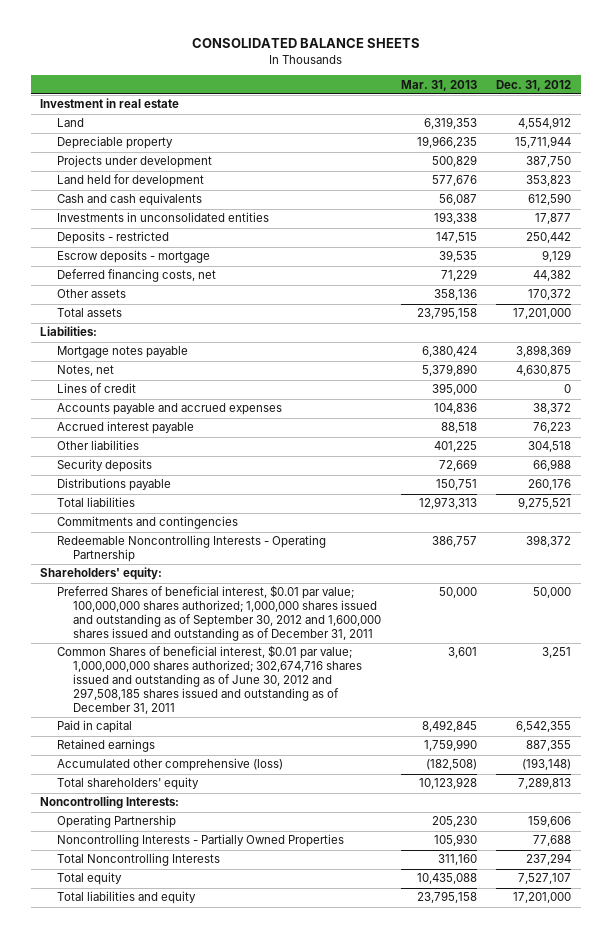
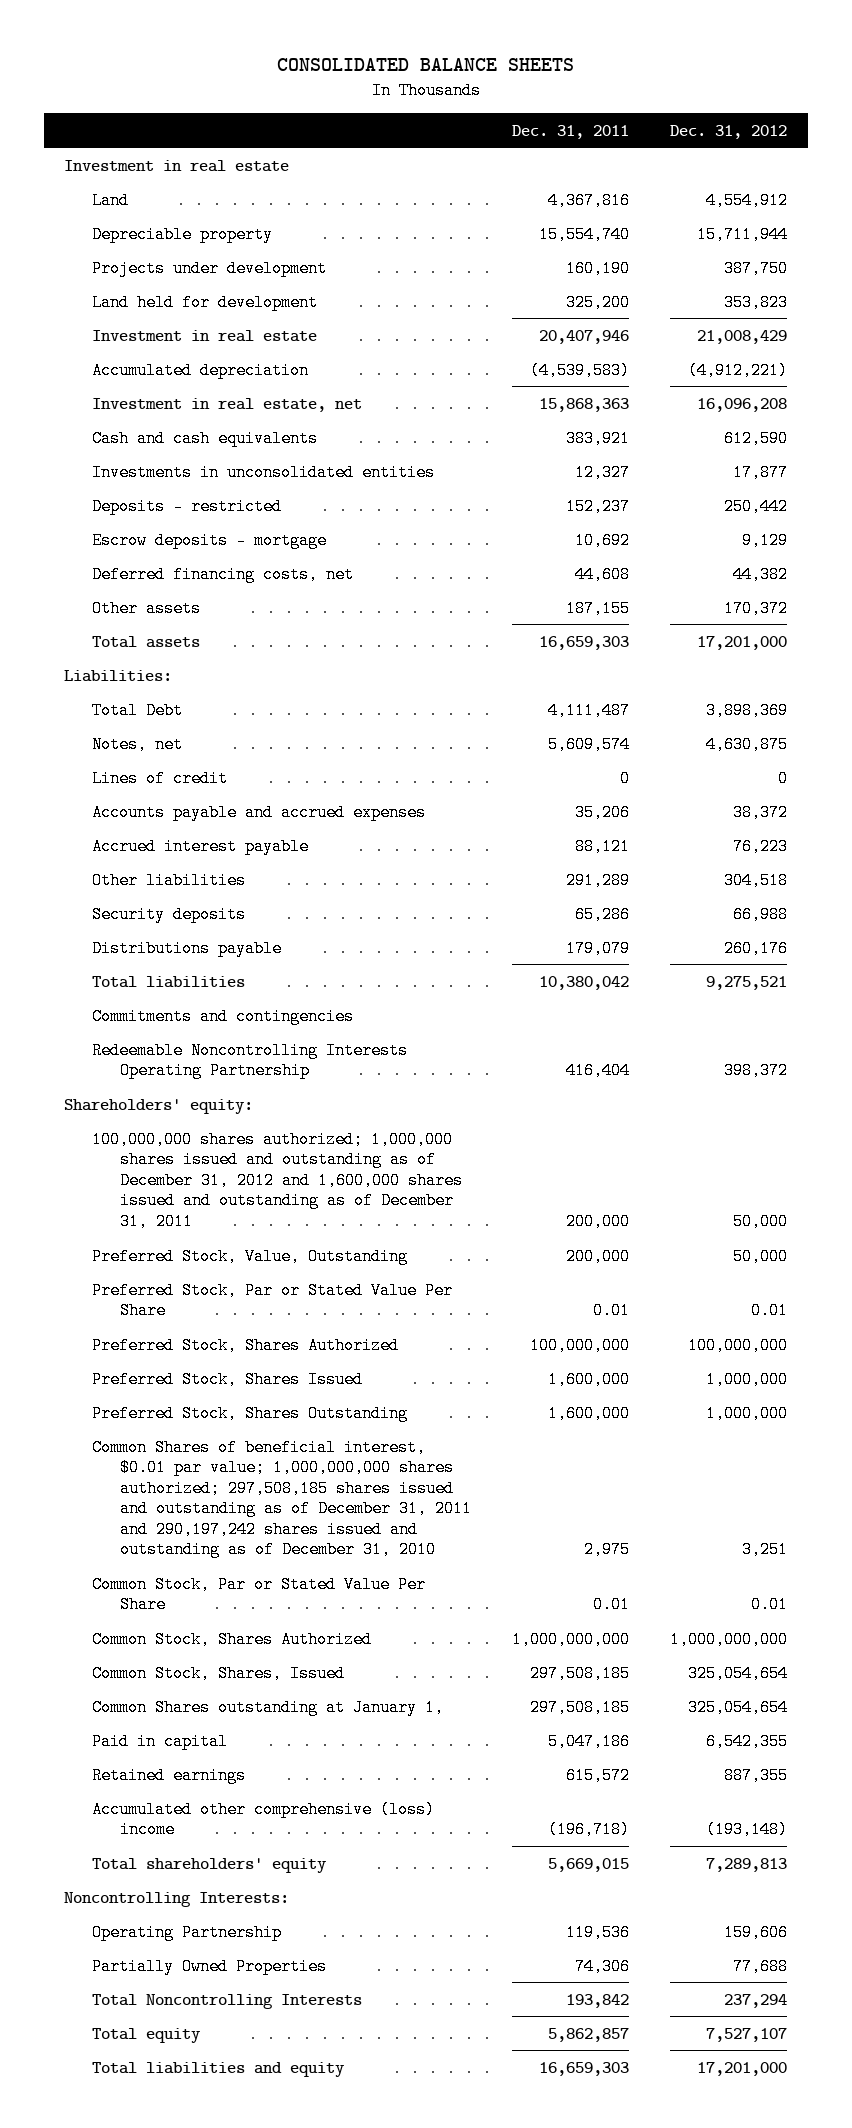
[400,79,477,91] Mar. 31, 2013 -> none
none -> [512,124,630,139] Dec. 31, 2011
none -> [92,329,318,342] Investment in real estate
none -> [92,361,310,379] Accumulated depreciation
none -> [92,397,363,412] Investment in real estate, net
[56,346,188,359] Mortgage notes payable -> [92,701,184,719] Total Debt
[56,535,326,563] Redeemable Noncontrolling Interests - Operating Partnership -> [92,1041,409,1080] Redeemable Noncontrolling Interests Operating Partnership
none -> [92,1130,463,1230] 100,000,000 shares authorized; 1,000,000 shares issued and outstanding as of December 31, 2012 and 1,600,000 shares issued and outstanding as of December 31, 2011
[56,585,382,641] Preferred Shares of beneficial interest, $0.01 par value; 100,000,000 shares authorized; 1,000,000 shares issued and outstanding as of September 30, 2012 and 1,600,000 shares issued and outstanding as of December 31, 2011 -> [92,1247,409,1265] Preferred Stock, Value, Outstanding
none -> [92,1281,454,1320] Preferred Stock, Par or Stated Value Per Share
none -> [92,1336,400,1354] Preferred Stock, Shares Authorized
none -> [92,1370,364,1388] Preferred Stock, Shares Issued
none -> [92,1404,409,1422] Preferred Stock, Shares Outstanding
[56,645,363,714] Common Shares of beneficial interest, $0.01 par value; 1,000,000,000 shares authorized; 302,674,716 shares issued and outstanding as of June 30, 2012 and 297,508,185 shares issued and outstanding as of December 31, 2011 -> [92,1438,472,1559] Common Shares of beneficial interest, $0.01 par value; 1,000,000,000 shares authorized; 297,508,185 shares issued and outstanding as of December 31, 2011 and 290,197,242 shares issued and outstanding as of December 31, 2010
none -> [92,1575,427,1614] Common Stock, Par or Stated Value Per Share
none -> [92,1630,373,1648] Common Stock, Shares Authorized
none -> [92,1664,346,1682] Common Stock, Shares, Issued
none -> [92,1698,445,1716] Common Shares outstanding at January 1,
[56,758,283,772] Accumulated other comprehensive (loss) -> [92,1800,436,1839] Accumulated other comprehensive (loss) income
[56,834,344,848] Noncontrolling Interests - Partially Owned Properties -> [92,1957,328,1975] Partially Owned Properties

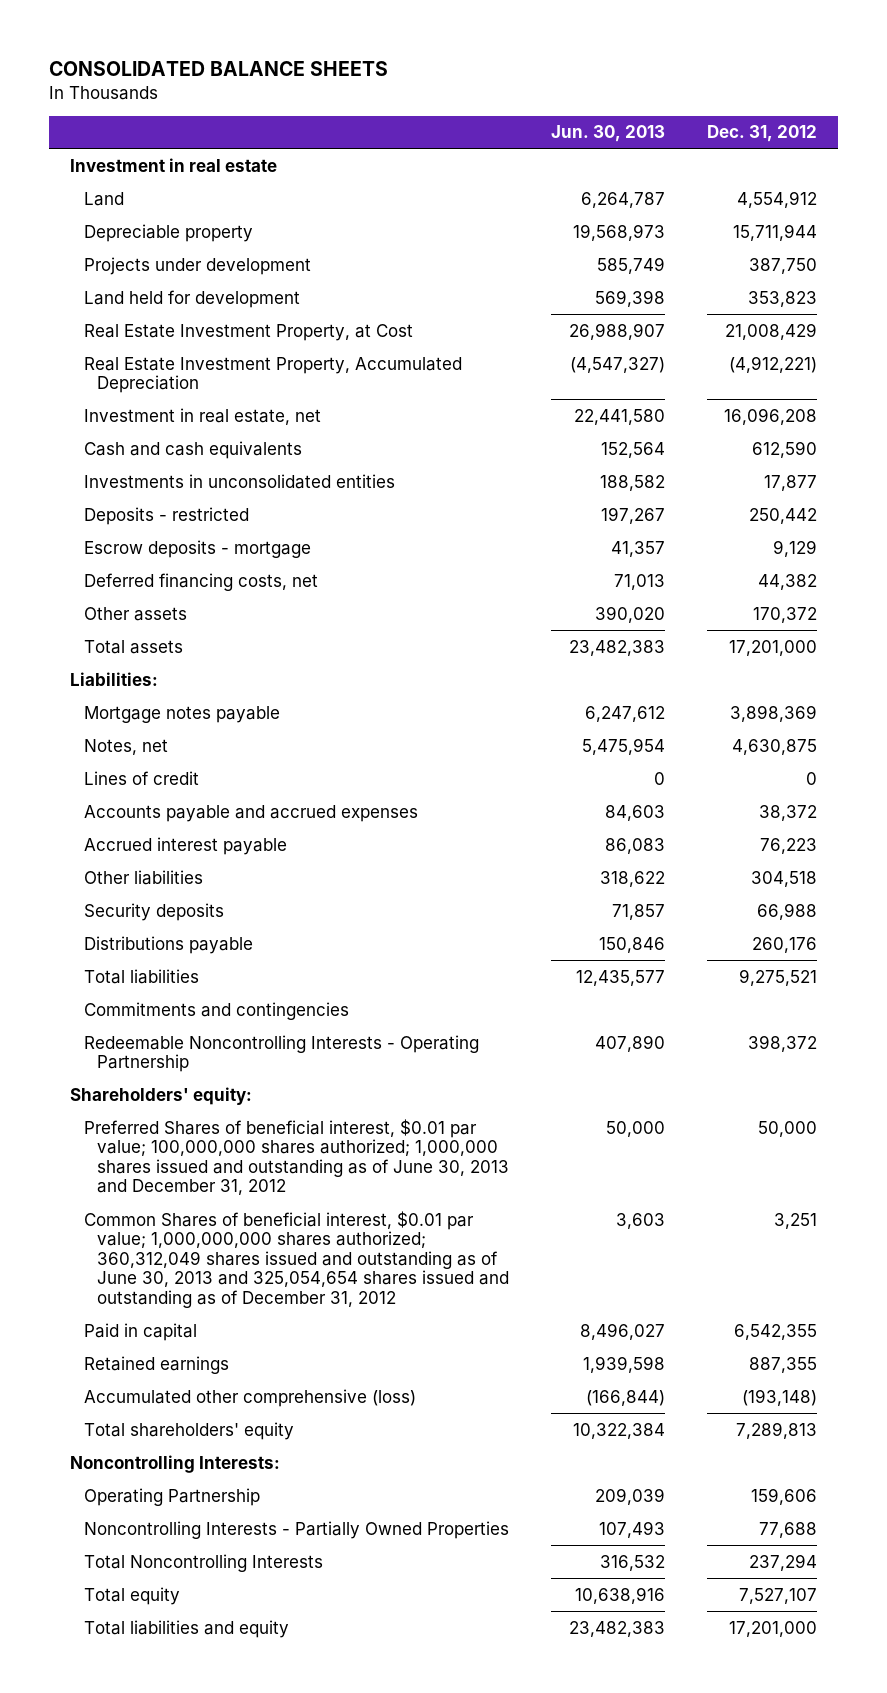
[512,124,630,139] Dec. 31, 2011 -> none
none -> [551,125,666,143] Jun. 30, 2013
[92,329,318,342] Investment in real estate -> [83,323,413,341] Real Estate Investment Property, at Cost
[92,361,310,379] Accumulated depreciation -> [83,356,462,394] Real Estate Investment Property, Accumulated Depreciation
[92,701,184,719] Total Debt -> [83,705,280,723] Mortgage notes payable
[92,1041,409,1080] Redeemable Noncontrolling Interests Operating Partnership -> [83,1034,479,1073] Redeemable Noncontrolling Interests - Operating Partnership
[92,1130,463,1230] 100,000,000 shares authorized; 1,000,000 shares issued and outstanding as of December 31, 2012 and 1,600,000 shares issued and outstanding as of December 31, 2011 -> none
[92,1281,454,1320] Preferred Stock, Par or Stated Value Per Share -> none
[92,1336,400,1354] Preferred Stock, Shares Authorized -> none
[92,1370,364,1388] Preferred Stock, Shares Issued -> none
[92,1404,409,1422] Preferred Stock, Shares Outstanding -> none
[92,1575,427,1614] Common Stock, Par or Stated Value Per Share -> none
[92,1630,373,1648] Common Stock, Shares Authorized -> none
[92,1664,346,1682] Common Stock, Shares, Issued -> none
[92,1698,445,1716] Common Shares outstanding at January 1, -> none
[92,1247,409,1265] Preferred Stock, Value, Outstanding -> [83,1118,510,1196] Preferred Shares of beneficial interest, $0.01 par value; 100,000,000 shares authorized; 1,000,000 shares issued and outstanding as of June 30, 2013 and December 31, 2012
[92,1438,472,1559] Common Shares of beneficial interest, $0.01 par value; 1,000,000,000 shares authorized; 297,508,185 shares issued and outstanding as of December 31, 2011 and 290,197,242 shares issued and outstanding as of December 31, 2010 -> [83,1210,510,1309] Common Shares of beneficial interest, $0.01 par value; 1,000,000,000 shares authorized; 360,312,049 shares issued and outstanding as of June 30, 2013 and 325,054,654 shares issued and outstanding as of December 31, 2012
[92,1800,436,1839] Accumulated other comprehensive (loss) income -> [83,1388,416,1407] Accumulated other comprehensive (loss)
[92,1957,328,1975] Partially Owned Properties -> [83,1520,509,1539] Noncontrolling Interests - Partially Owned Properties

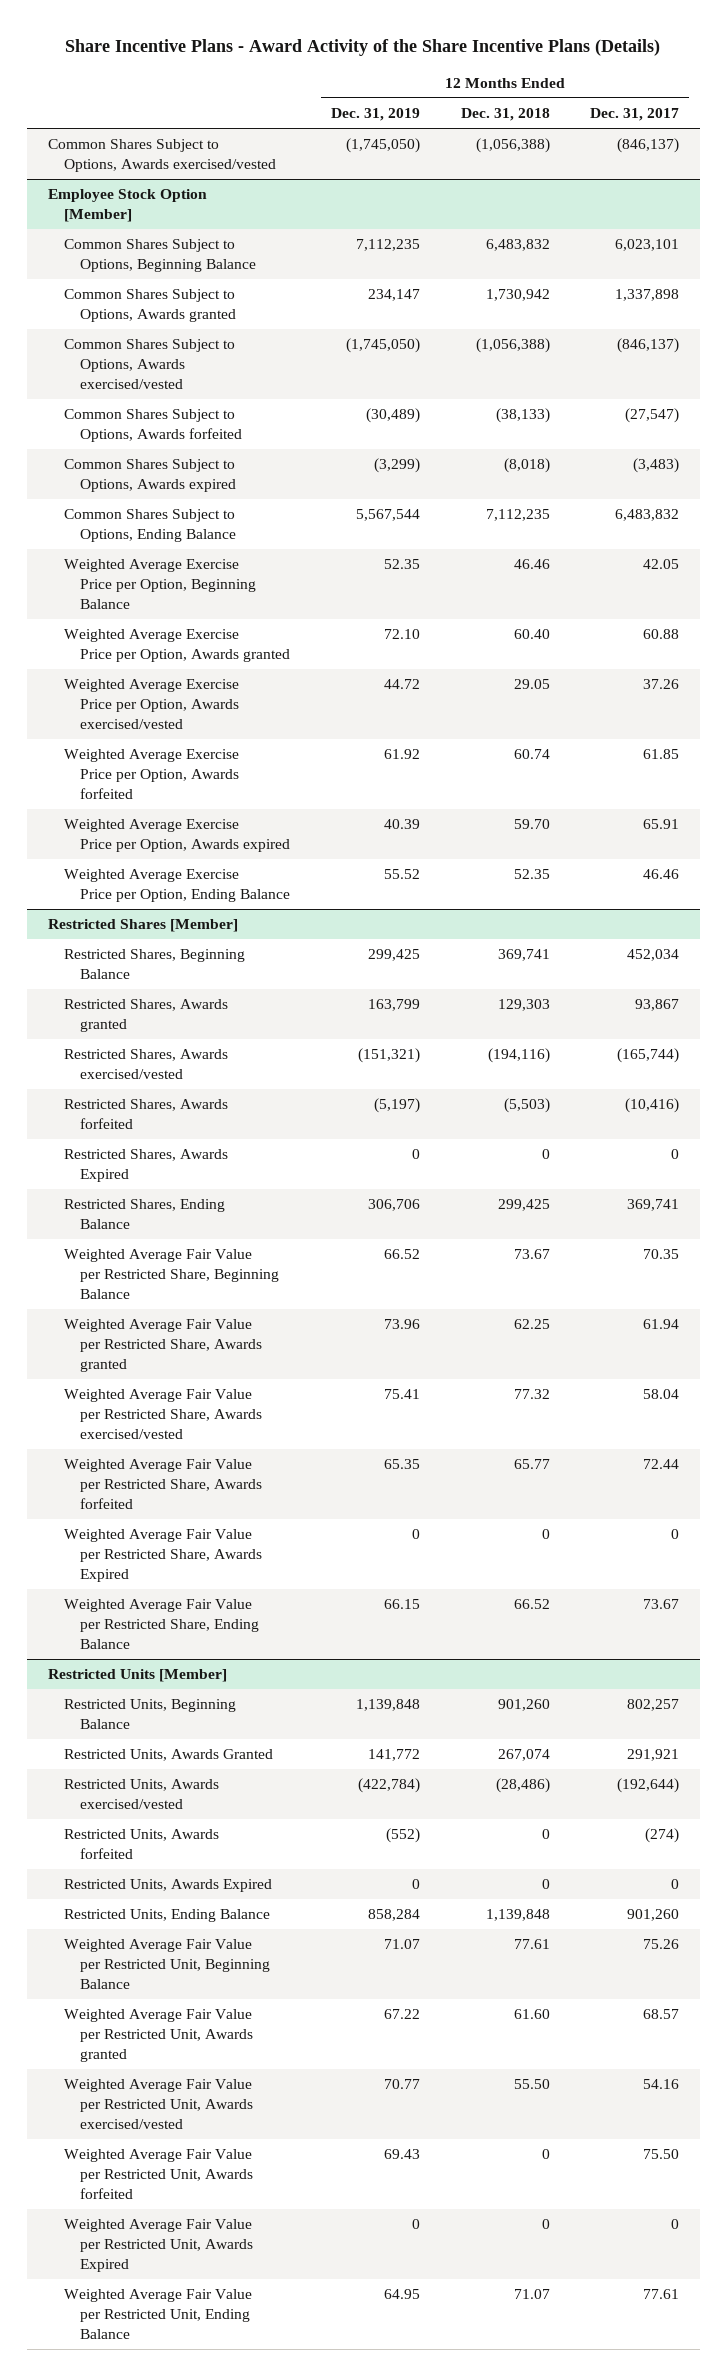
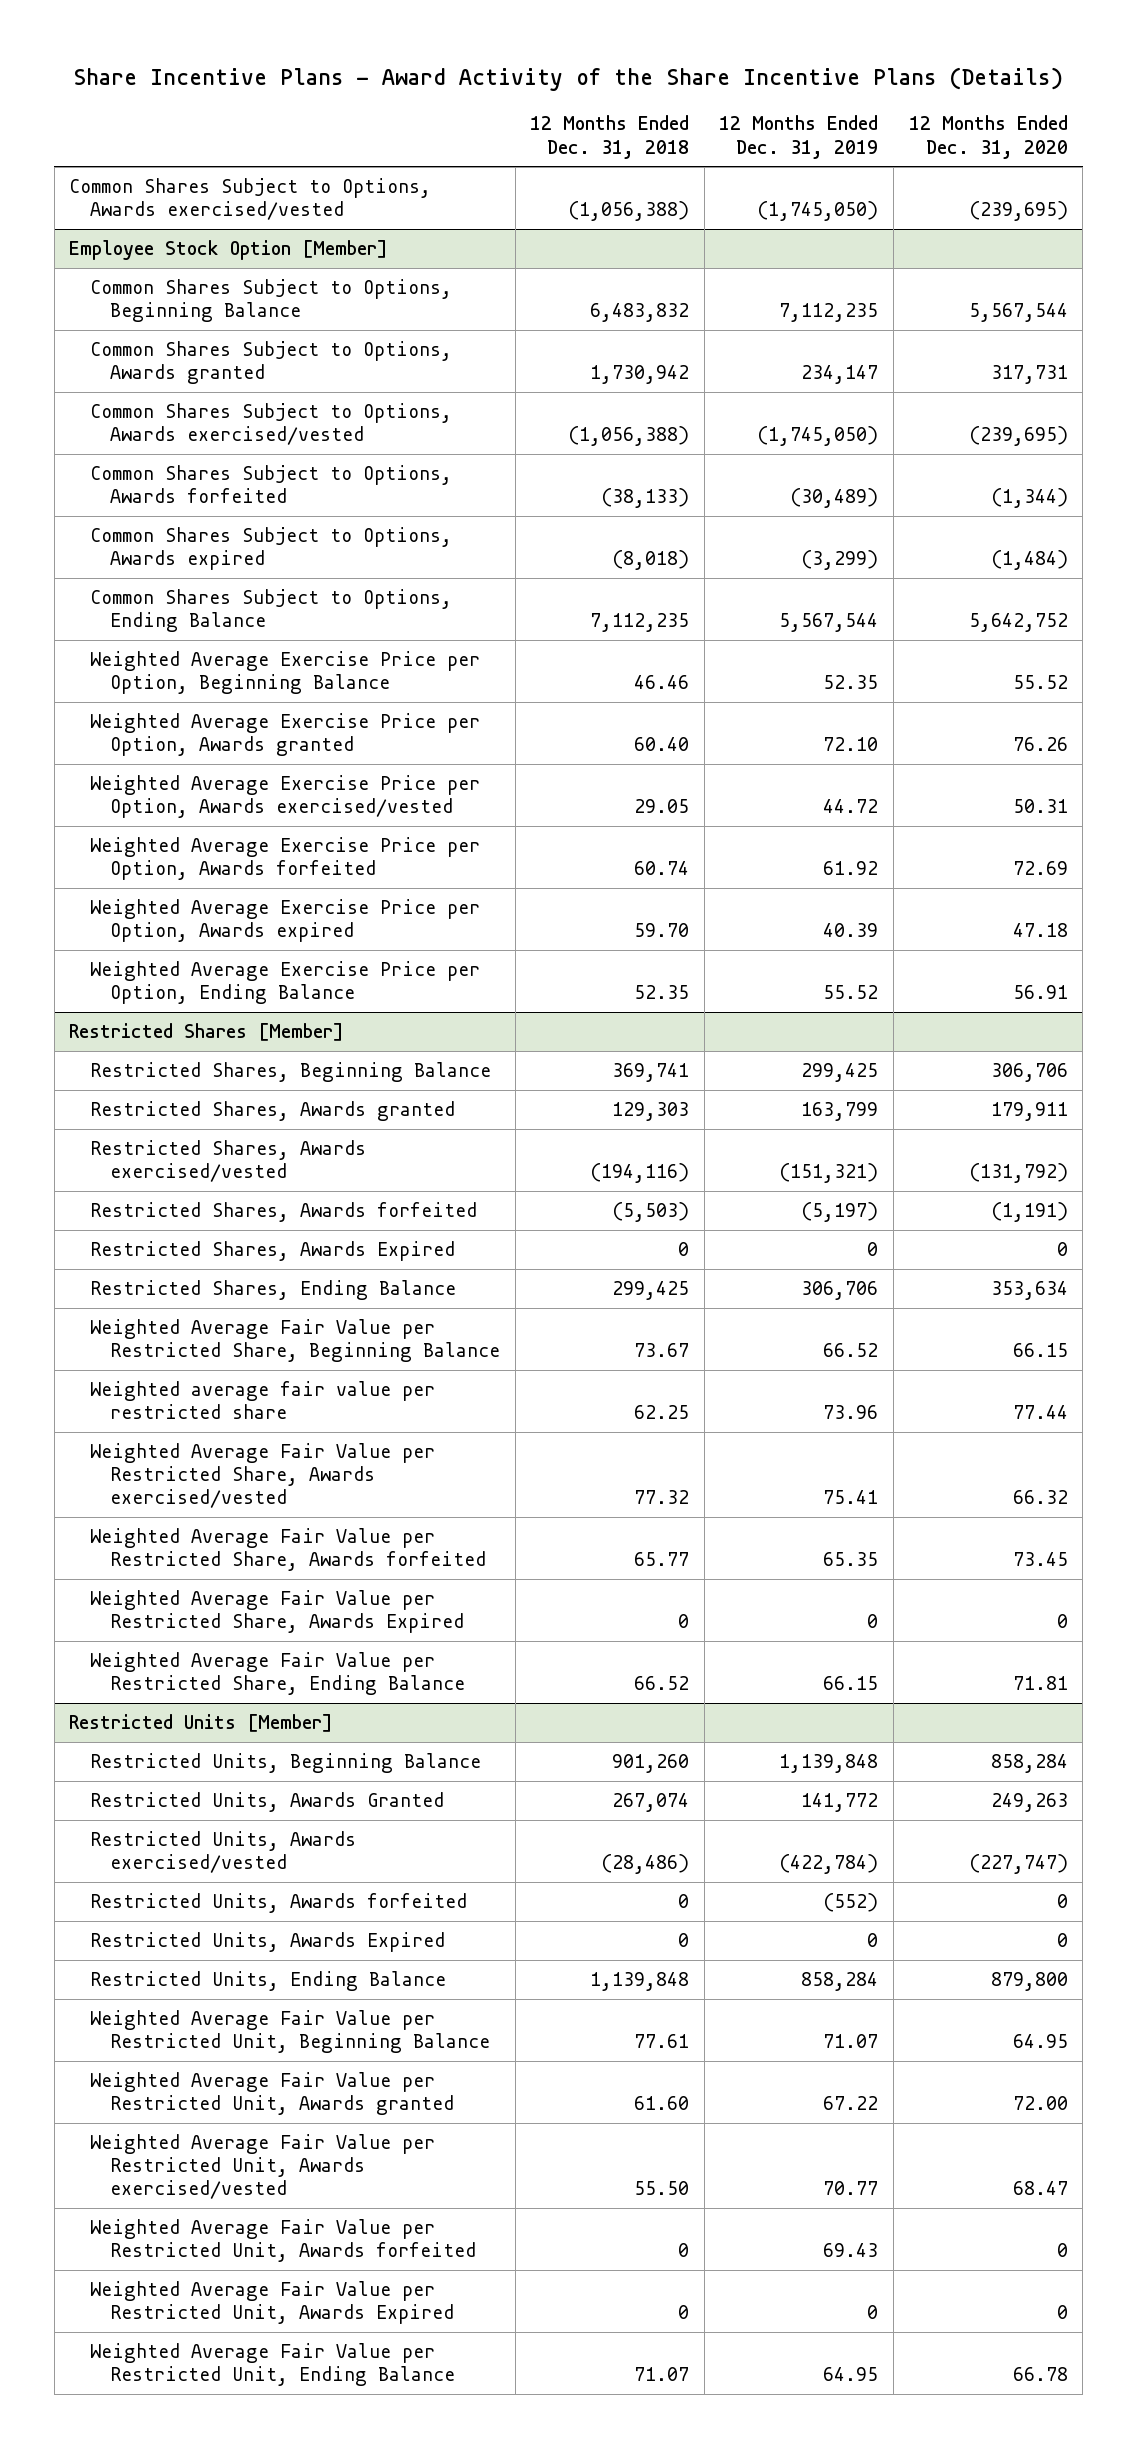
[590,108,680,122] Dec. 31, 2017 -> none
none -> [908,115,1068,159] 12 Months Ended Dec. 31, 2020
[63,1319,263,1372] Weighted Average Fair Value per Restricted Share, Awards granted -> [89,1381,435,1420] Weighted average fair value per restricted share

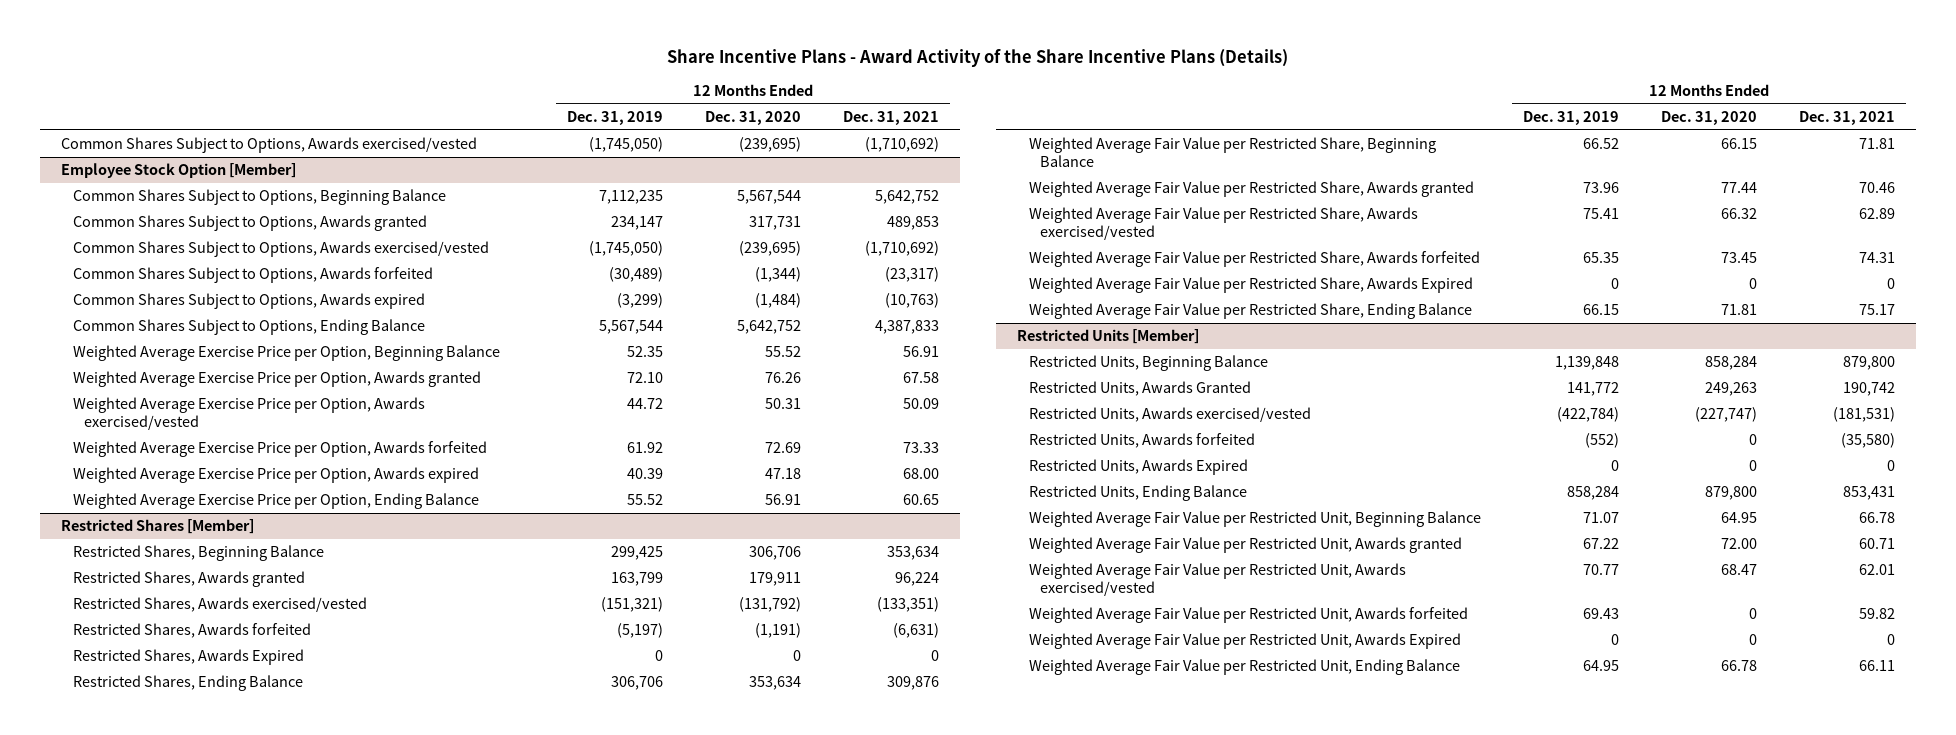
[530,115,690,159] 12 Months Ended Dec. 31, 2018 -> none
none -> [842,110,939,125] Dec. 31, 2021
[89,1381,435,1420] Weighted average fair value per restricted share -> [1028,181,1474,198] Weighted Average Fair Value per Restricted Share, Awards granted

